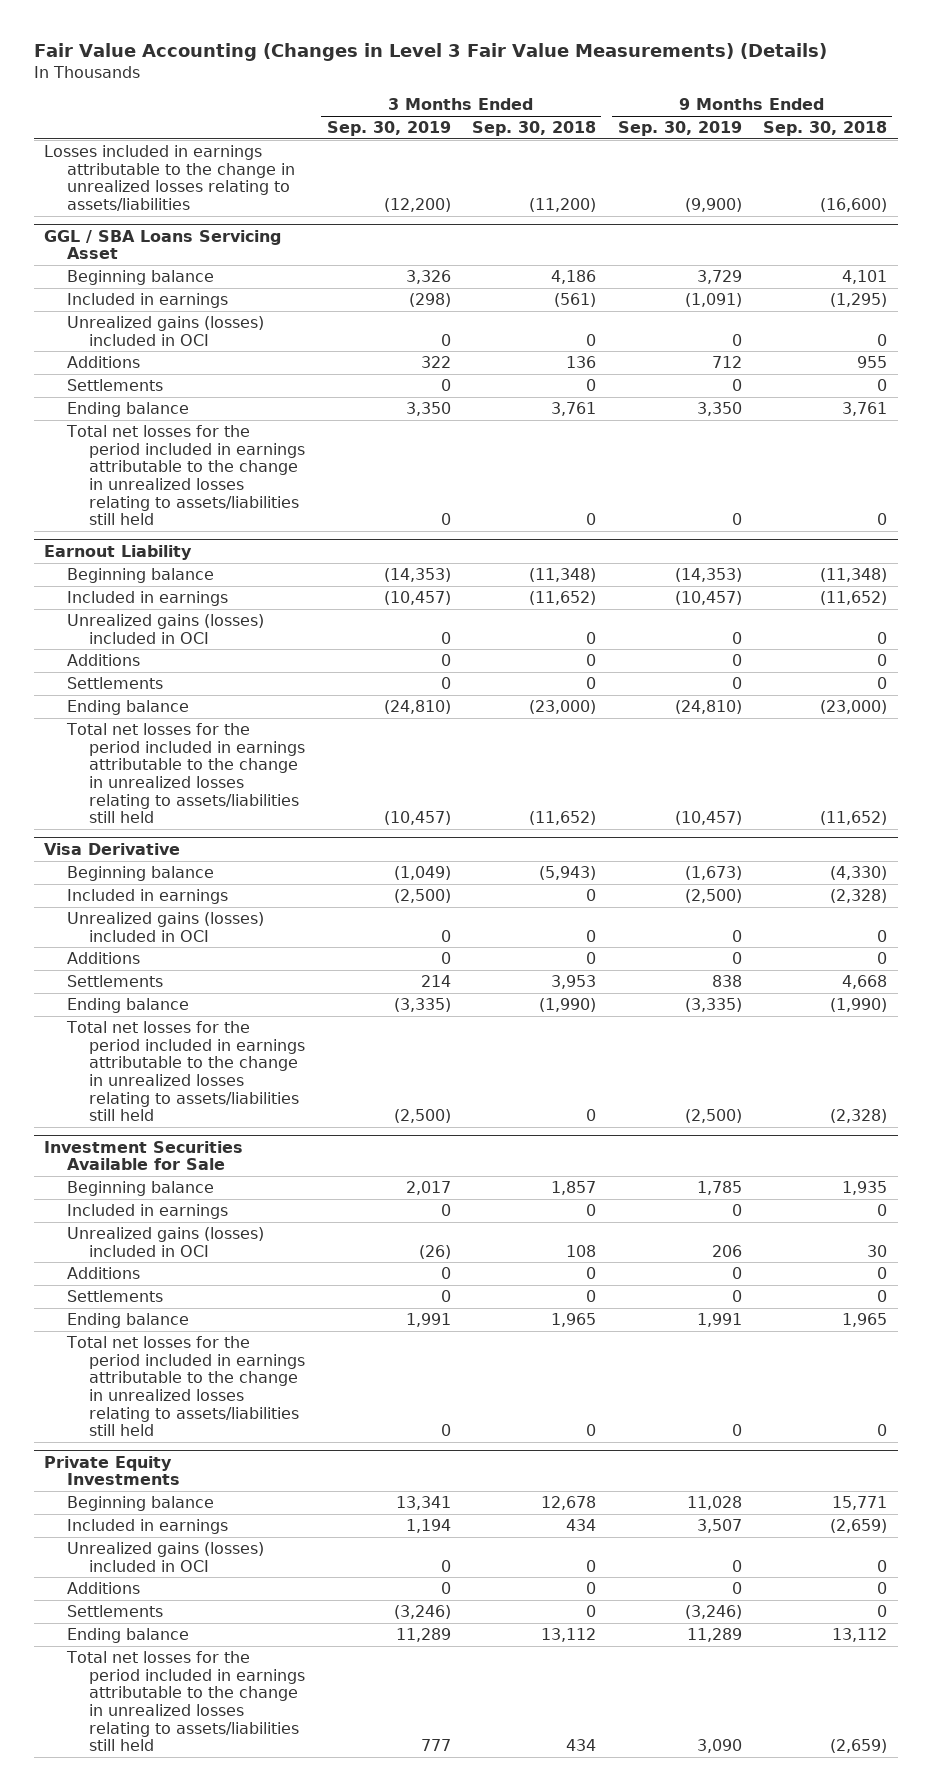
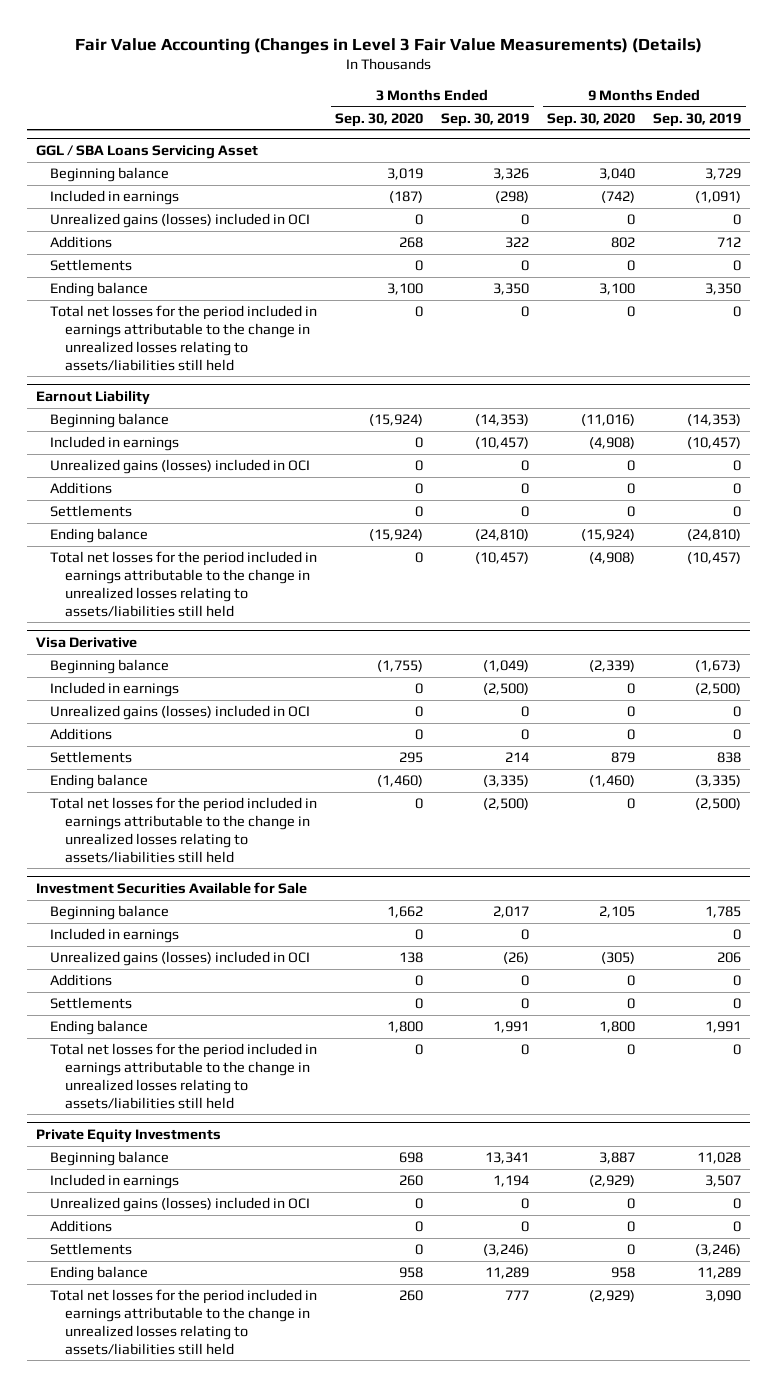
[472,120,597,136] Sep. 30, 2018 -> none
[762,120,887,136] Sep. 30, 2018 -> none
none -> [335,112,424,127] Sep. 30, 2020
none -> [547,112,636,127] Sep. 30, 2020
[44,144,295,211] Losses included in earnings attributable to the change in unrealized losses relating to assets/liabilities -> none

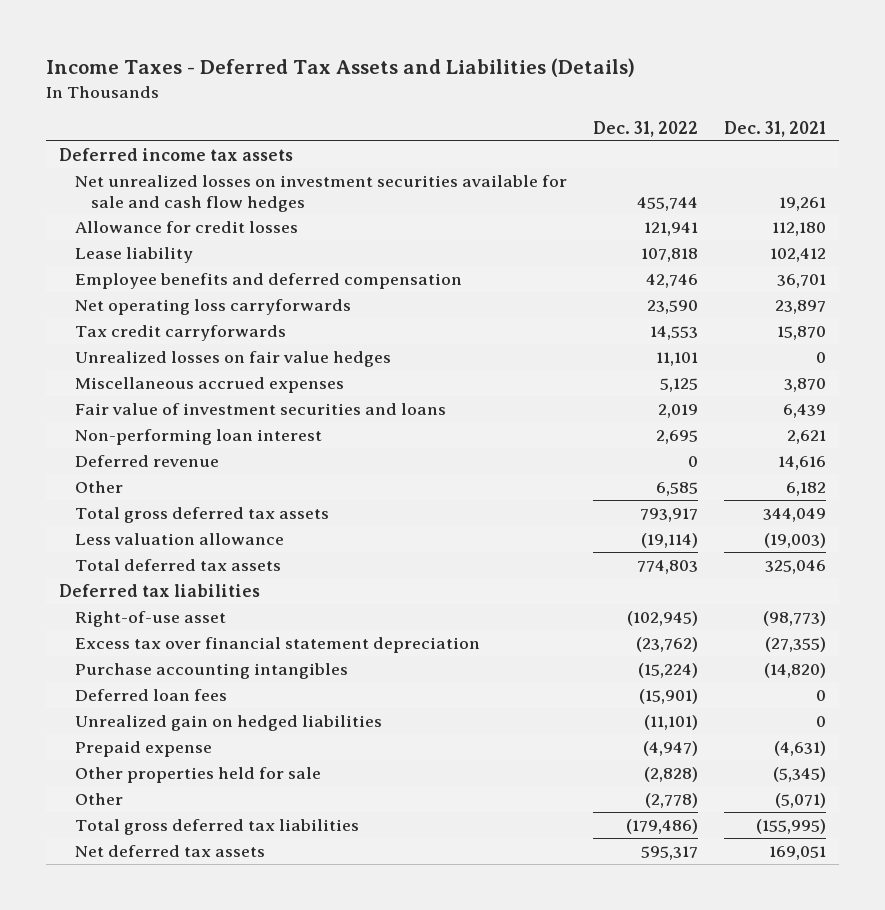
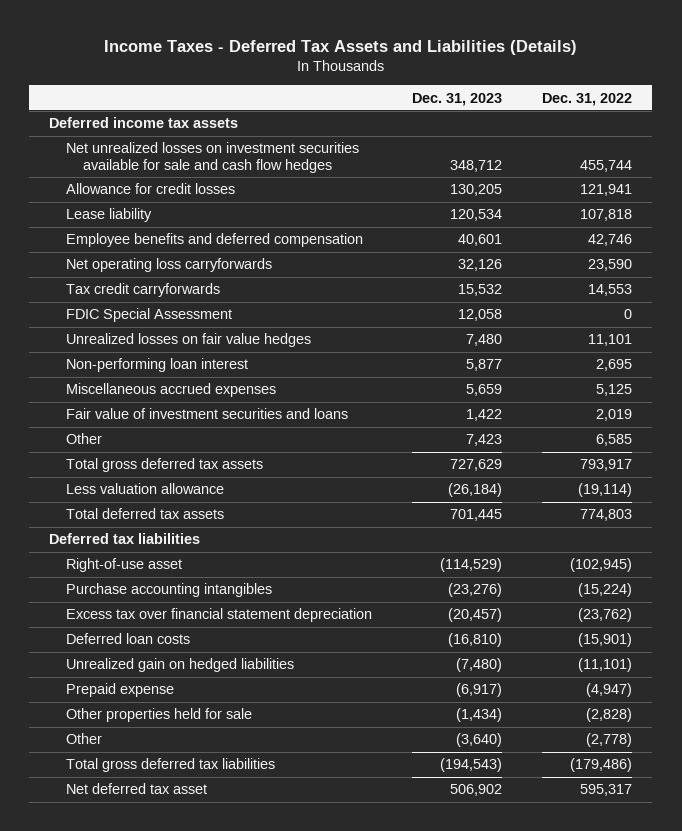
[723,121,826,138] Dec. 31, 2021 -> none
none -> [412,92,503,106] Dec. 31, 2023
none -> [66,308,233,323] FDIC Special Assessment
[75,428,323,445] Non-performing loan interest -> [66,358,249,373] Non-performing loan interest
[75,454,220,467] Deferred revenue -> none
[75,636,481,653] Excess tax over financial statement depreciation -> [66,608,373,623] Excess tax over financial statement depreciation
[75,688,228,701] Deferred loan fees -> [66,633,191,645] Deferred loan costs
[75,844,266,857] Net deferred tax assets -> [66,783,208,795] Net deferred tax asset

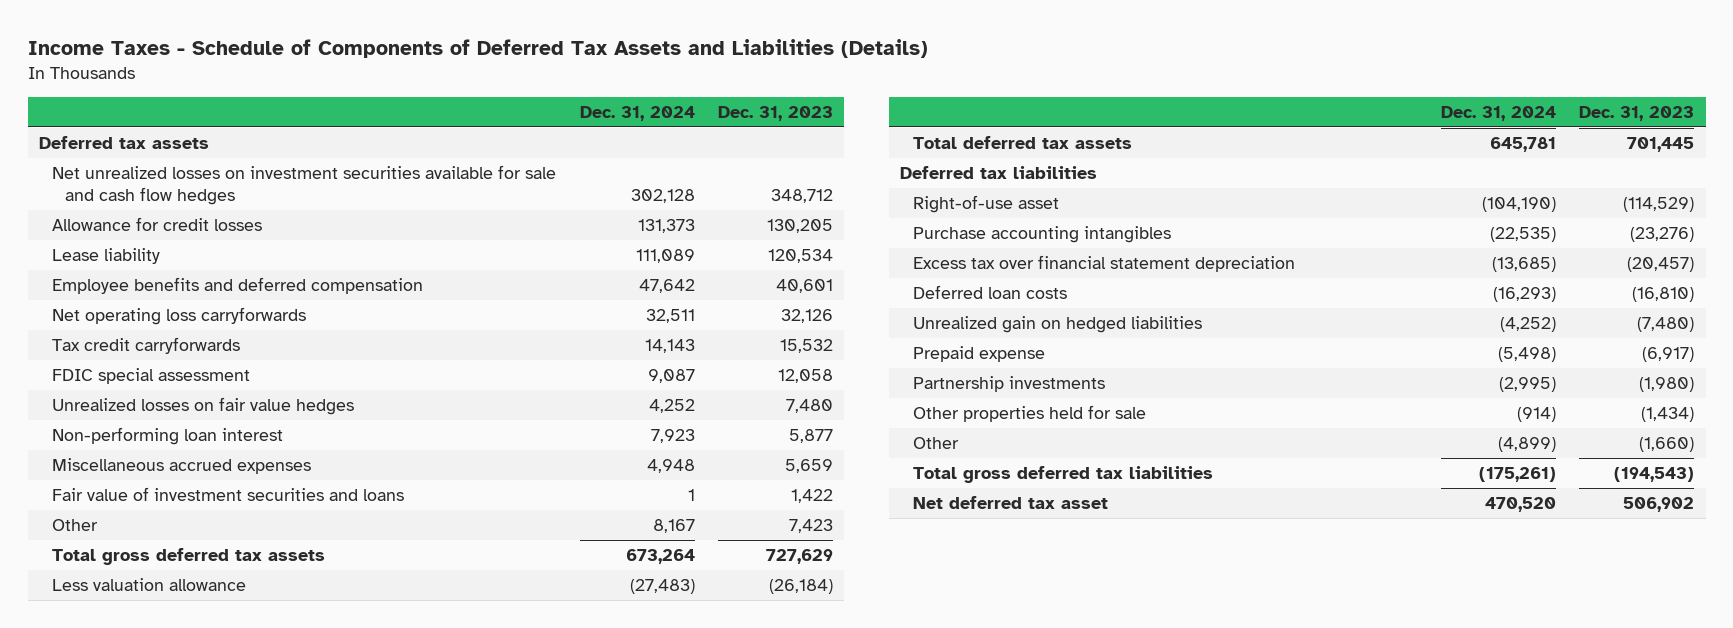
[103,39,577,55] Income Taxes - Deferred Tax Assets and Liabilities (Details) -> [27,39,928,59] Income Taxes - Schedule of Components of Deferred Tax Assets and Liabilities (Details)
[542,92,633,106] Dec. 31, 2022 -> none
none -> [579,105,695,121] Dec. 31, 2024
[49,117,239,129] Deferred income tax assets -> [39,136,210,150] Deferred tax assets
[66,308,233,323] FDIC Special Assessment -> [52,368,251,385] FDIC special assessment
none -> [913,376,1106,393] Partnership investments
[456,733,503,748] (3,640) -> [1638,437,1694,453] (1,660)

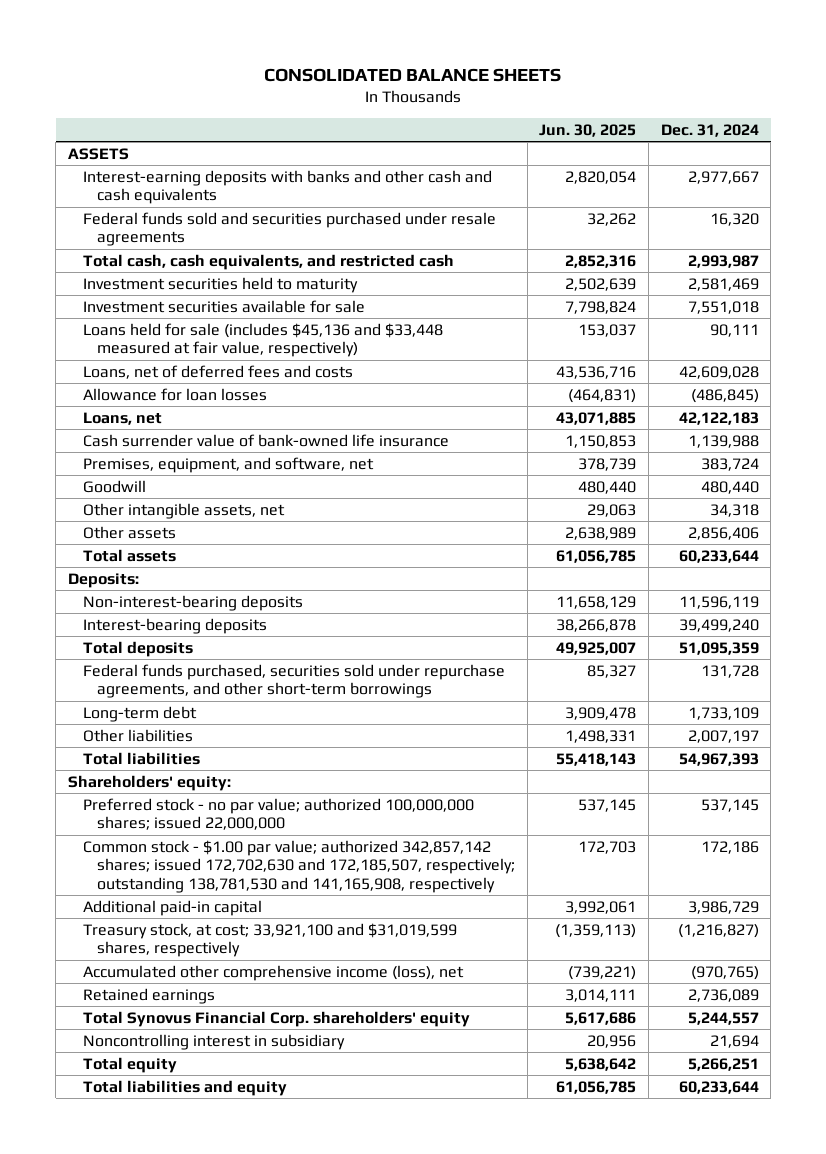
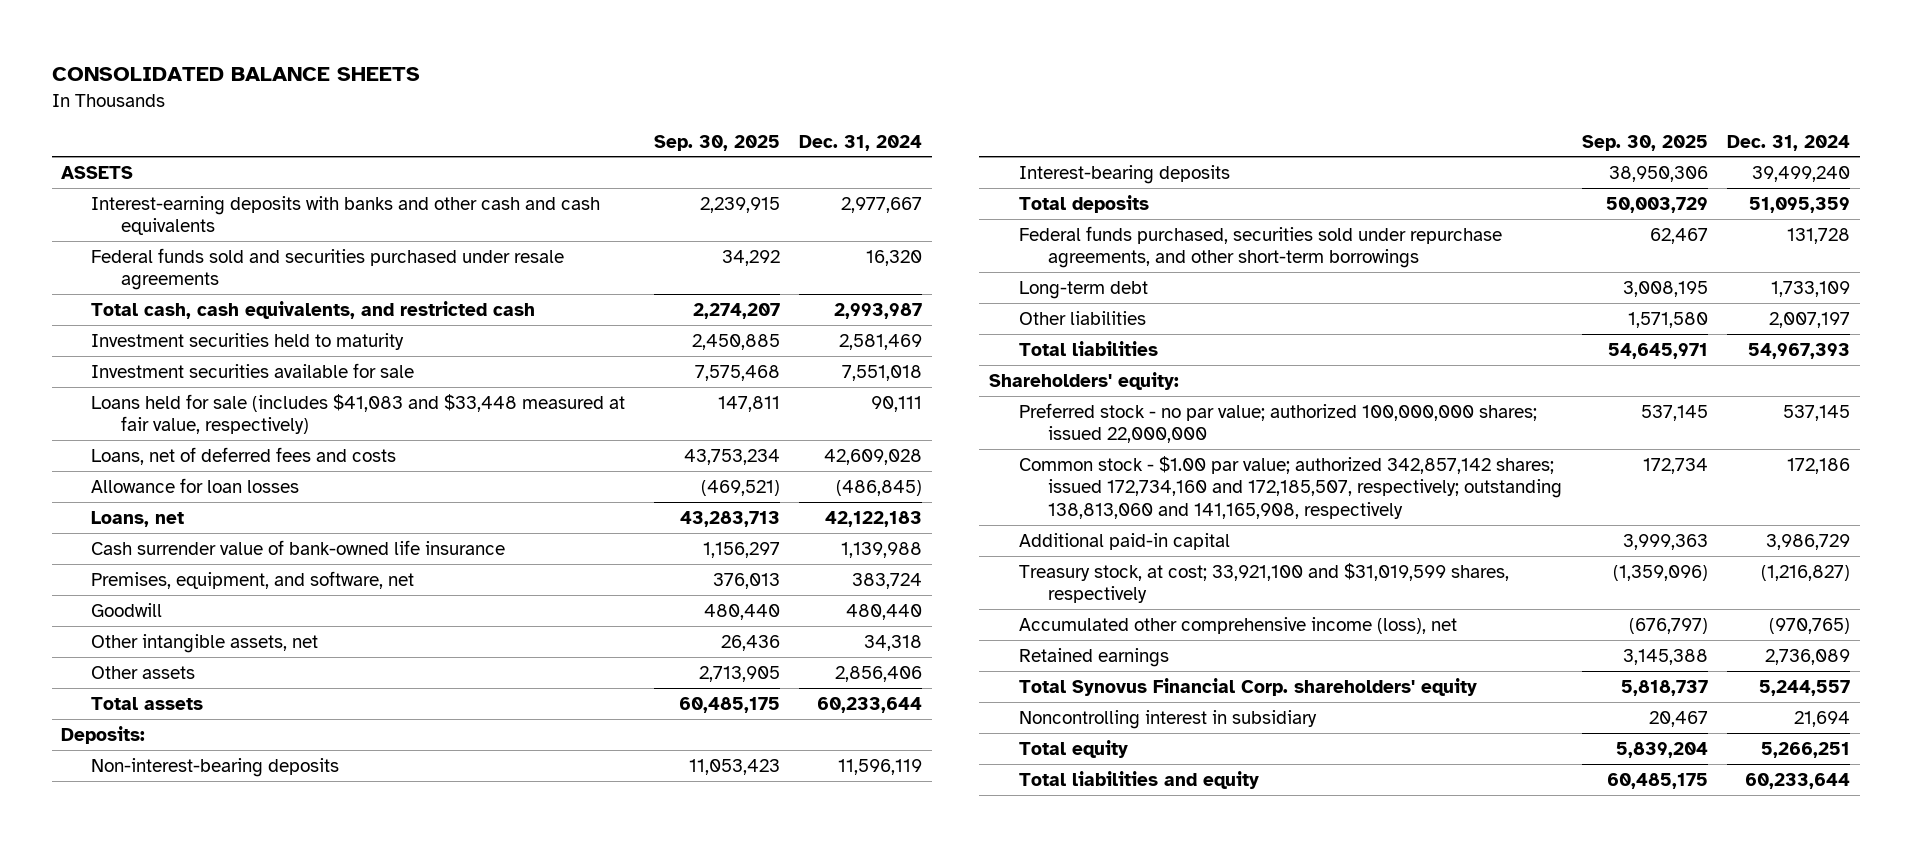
[539,124,637,138] Jun. 30, 2025 -> none
none -> [653,134,780,151] Sep. 30, 2025
[82,322,443,358] Loans held for sale (includes $45,136 and $33,448 measured at fair value, respectively) -> [90,393,625,435] Loans held for sale (includes $41,083 and $33,448 measured at fair value, respectively)
[82,839,516,893] Common stock - $1.00 par value; authorized 342,857,142 shares; issued 172,702,630 and 172,185,507, respectively; outstanding 138,781,530 and 141,165,908, respectively -> [1018,455,1563,520] Common stock - $1.00 par value; authorized 342,857,142 shares; issued 172,734,160 and 172,185,507, respectively; outstanding 138,813,060 and 141,165,908, respectively

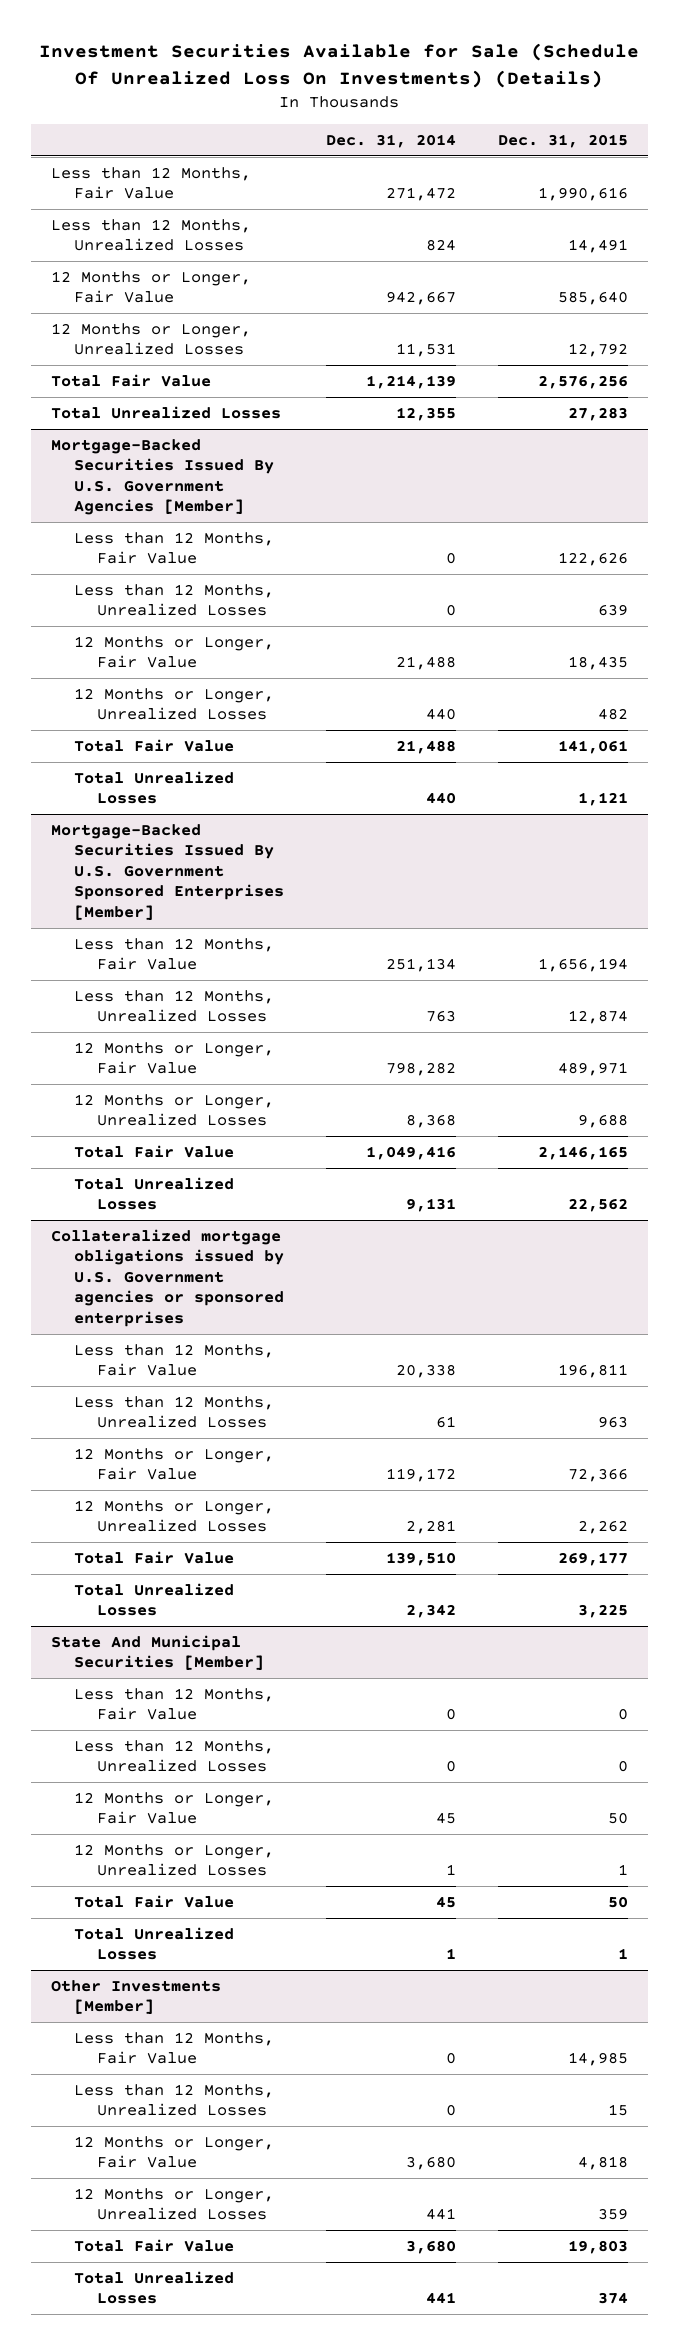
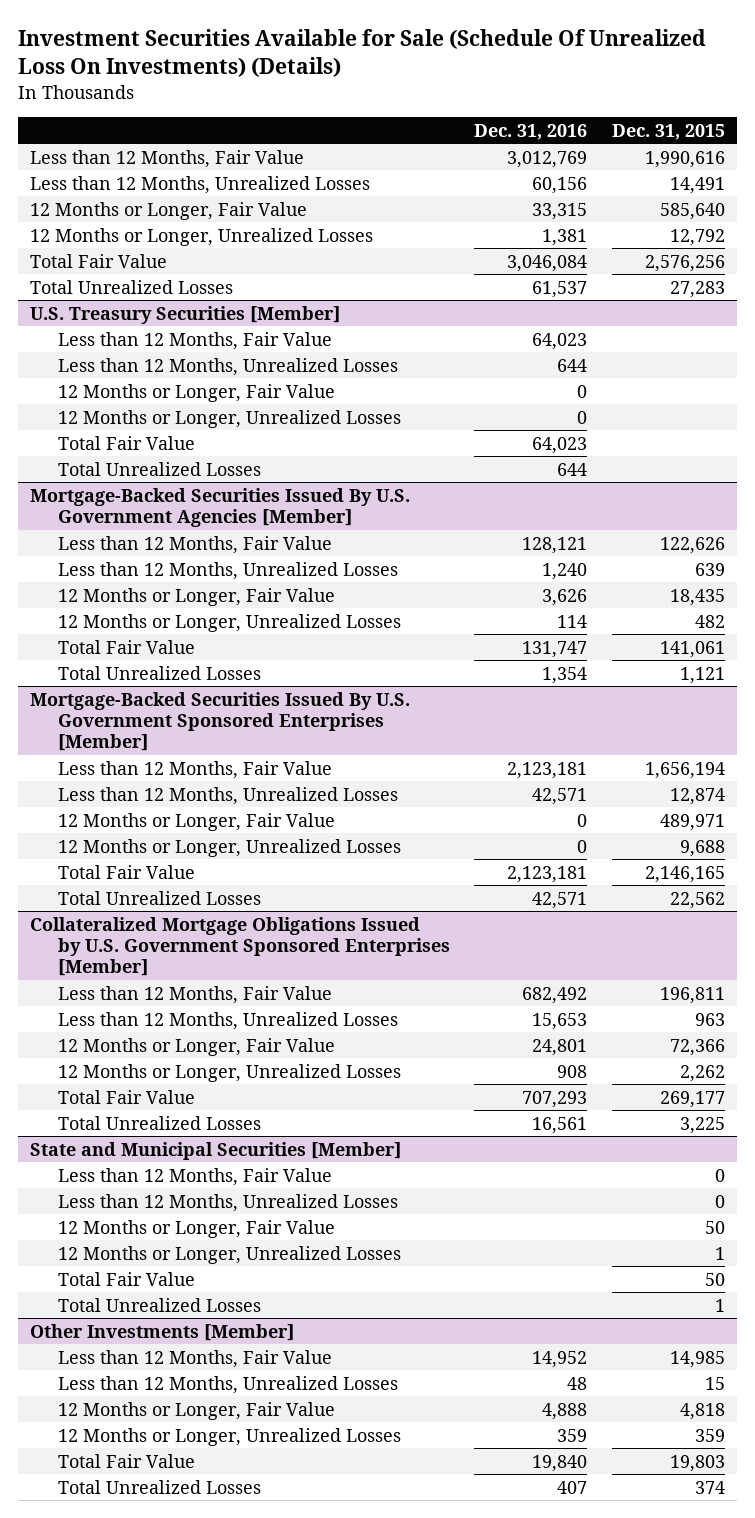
[325,133,456,148] Dec. 31, 2014 -> none
none -> [474,123,588,140] Dec. 31, 2016
none -> [30,305,341,324] U.S. Treasury Securities [Member]
none -> [58,331,333,350] Less than 12 Months, Fair Value
none -> [58,357,399,376] Less than 12 Months, Unrealized Losses
none -> [58,383,336,402] 12 Months or Longer, Fair Value
none -> [58,409,402,428] 12 Months or Longer, Unrealized Losses
none -> [58,435,196,450] Total Fair Value
none -> [58,461,262,476] Total Unrealized Losses
[51,1228,285,1327] Collateralized mortgage obligations issued by U.S. Government agencies or sponsored enterprises -> [30,916,451,977] Collateralized Mortgage Obligations Issued by U.S. Government Sponsored Enterprises [Member]
[51,1634,265,1671] State And Municipal Securities [Member] -> [30,1141,402,1160] State and Municipal Securities [Member]

